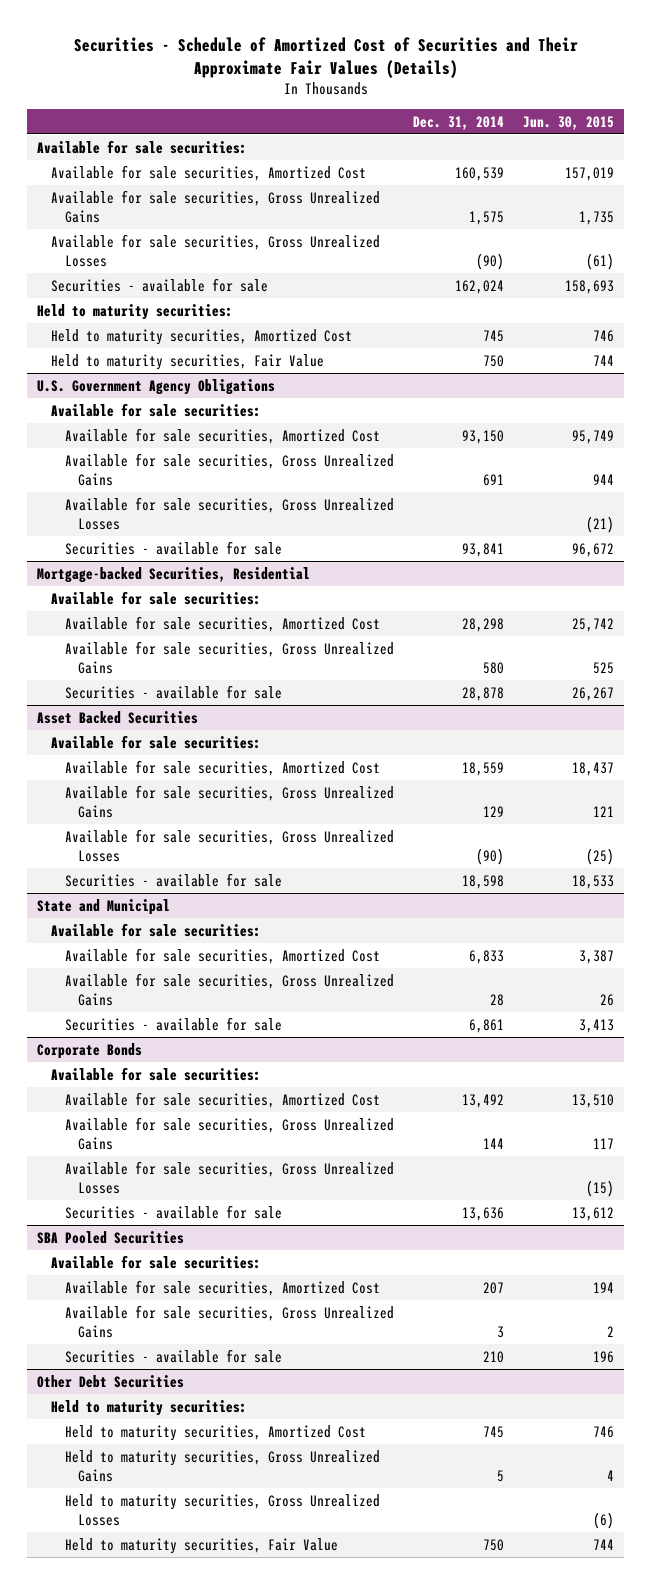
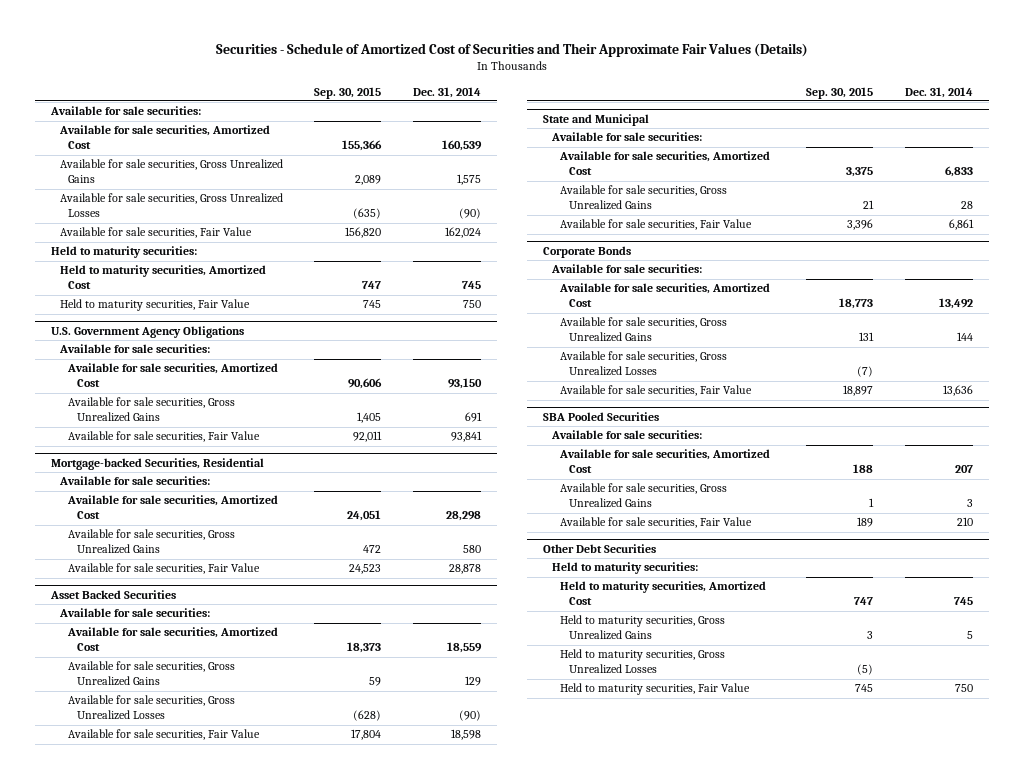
[523,115,615,130] Jun. 30, 2015 -> none
none -> [314,86,382,99] Sep. 30, 2015
[50,277,268,292] Securities - available for sale -> [59,227,252,239] Available for sale securities, Fair Value
[64,496,394,530] Available for sale securities, Gross Unrealized Losses -> none
[64,540,282,555] Securities - available for sale -> [68,431,261,443] Available for sale securities, Fair Value
[64,684,282,699] Securities - available for sale -> [68,563,261,575] Available for sale securities, Fair Value
[64,872,282,887] Securities - available for sale -> [68,729,261,741] Available for sale securities, Fair Value
[64,1016,282,1031] Securities - available for sale -> [560,219,753,231] Available for sale securities, Fair Value
[64,1204,282,1219] Securities - available for sale -> [560,385,753,397] Available for sale securities, Fair Value
[64,1348,282,1363] Securities - available for sale -> [560,517,753,529] Available for sale securities, Fair Value

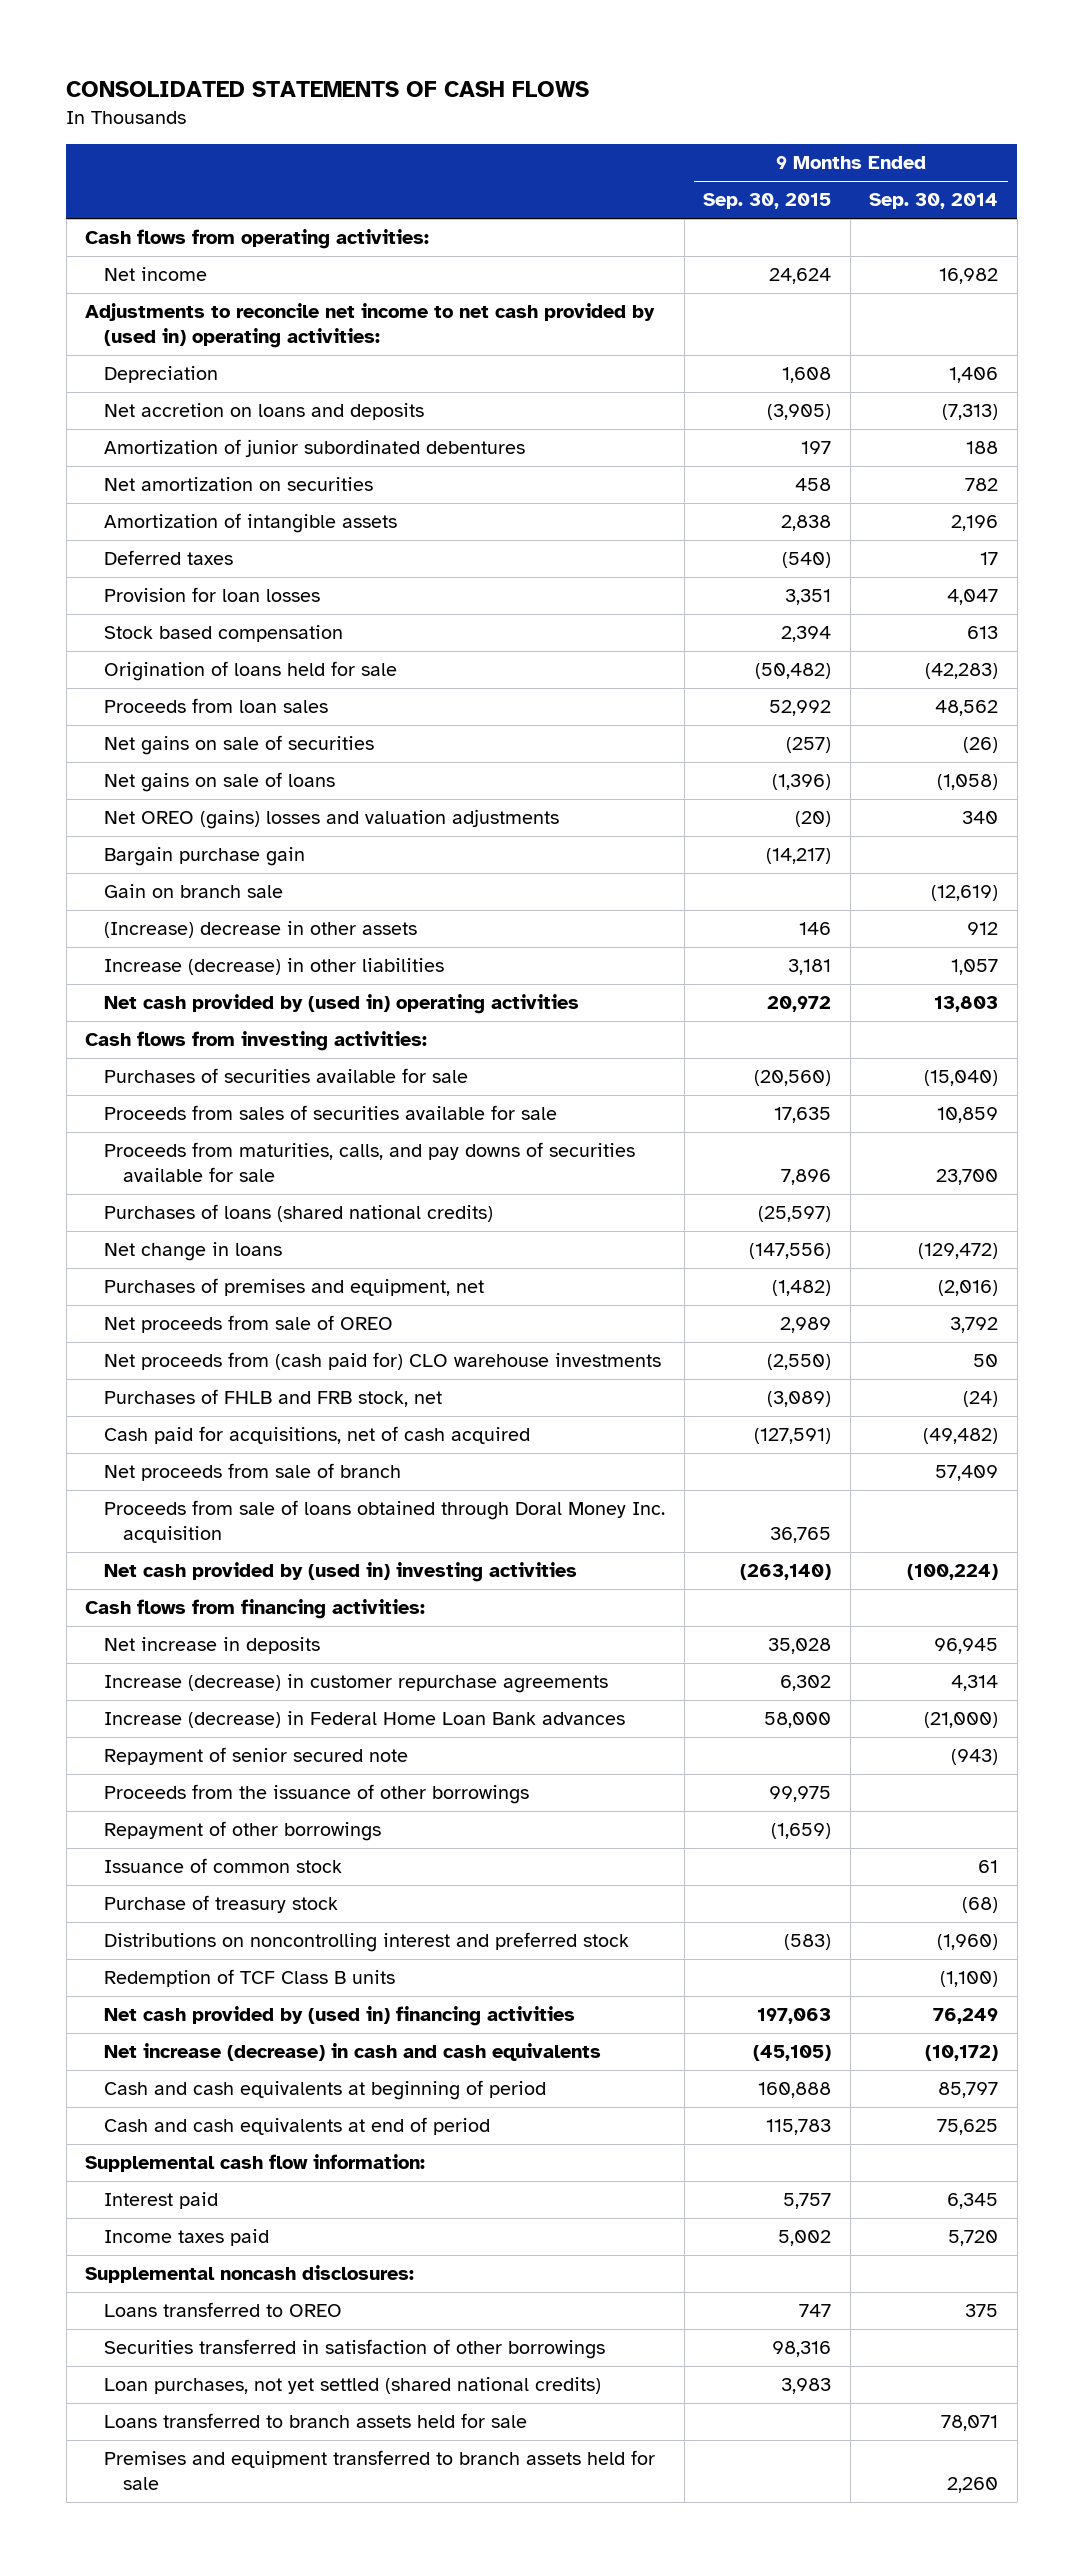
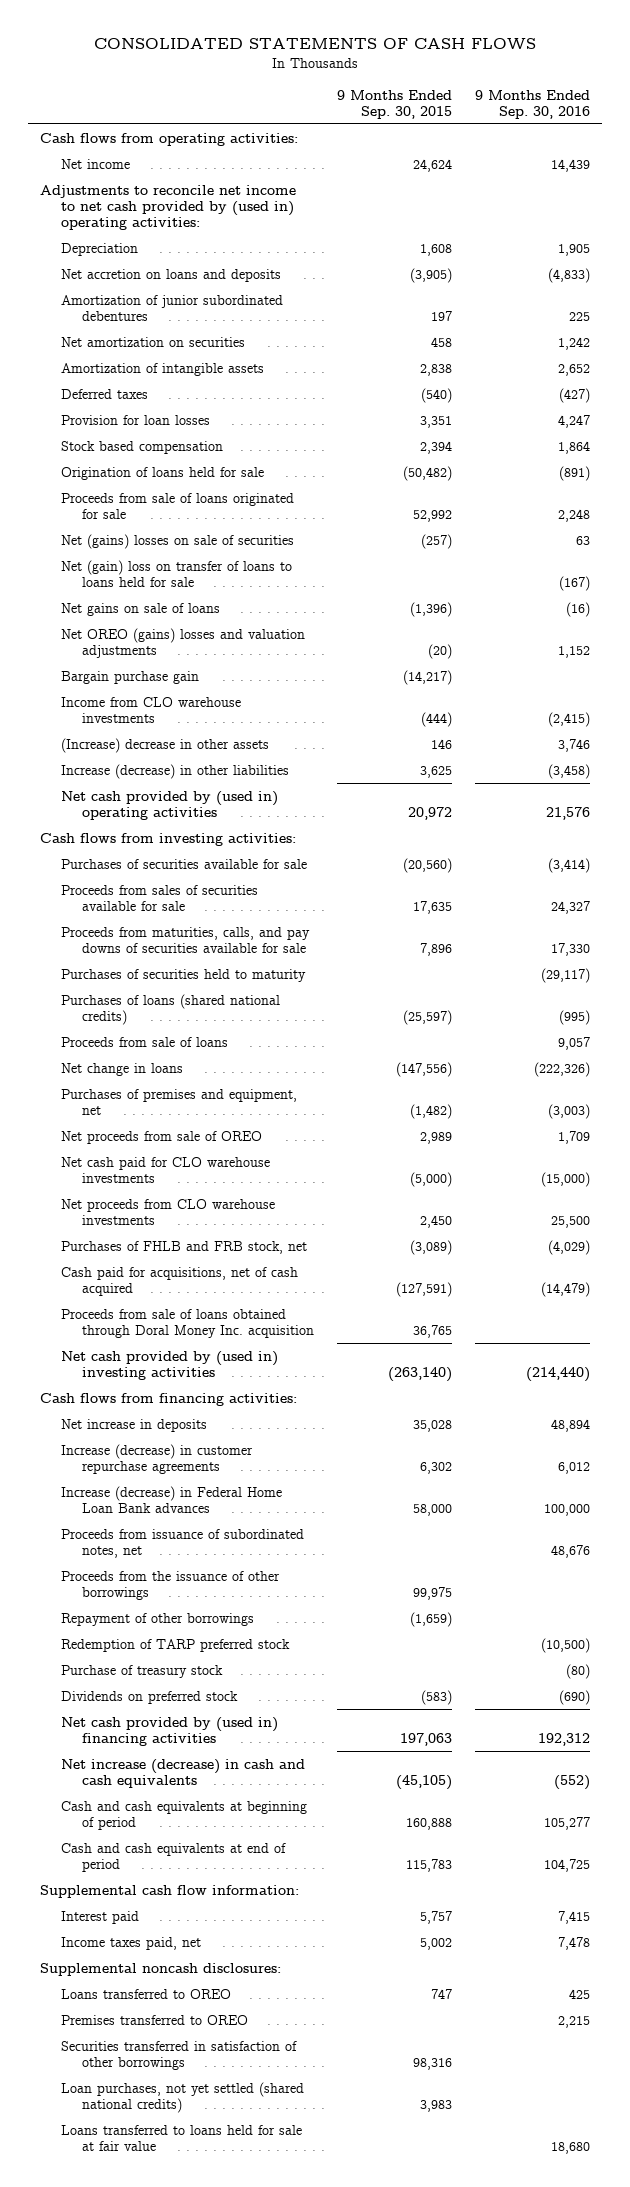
[869,193,999,210] Sep. 30, 2014 -> none
none -> [475,89,591,119] 9 Months Ended Sep. 30, 2016
[104,698,329,714] Proceeds from loan sales -> [60,492,294,519] Proceeds from sale of loans originated for sale
[104,735,375,756] Net gains on sale of securities -> [60,533,294,549] Net (gains) losses on sale of securities
none -> [60,559,292,587] Net (gain) loss on transfer of loans to loans held for sale
[104,884,284,899] Gain on branch sale -> none
none -> [60,696,241,723] Income from CLO warehouse investments
[788,959,832,976] 3,181 -> [419,765,452,778] 3,625
none -> [60,968,306,982] Purchases of securities held to maturity
none -> [60,1036,228,1047] Proceeds from sale of loans
[104,1352,662,1371] Net proceeds from (cash paid for) CLO warehouse investments -> [60,1156,270,1183] Net cash paid for CLO warehouse investments
[767,1354,832,1371] (2,550) -> [409,1171,452,1187] (5,000)
none -> [60,1198,275,1225] Net proceeds from CLO warehouse investments
[104,1463,402,1482] Net proceeds from sale of branch -> none
[104,1747,409,1766] Repayment of senior secured note -> none
none -> [60,1528,304,1558] Proceeds from issuance of subordinated notes, net
[104,1858,343,1874] Issuance of common stock -> none
none -> [60,1638,290,1652] Redemption of TARP preferred stock
[104,1969,396,1988] Redemption of TCF Class B units -> none
[104,1932,630,1953] Distributions on noncontrolling interest and preferred stock -> [60,1690,238,1704] Dividends on preferred stock
[104,2229,270,2247] Income taxes paid -> [60,1936,201,1950] Income taxes paid, net
none -> [60,2014,248,2025] Premises transferred to OREO
[104,2450,656,2490] Premises and equipment transferred to branch assets held for sale -> none
[104,2413,528,2429] Loans transferred to branch assets held for sale -> [60,2124,302,2151] Loans transferred to loans held for sale at fair value

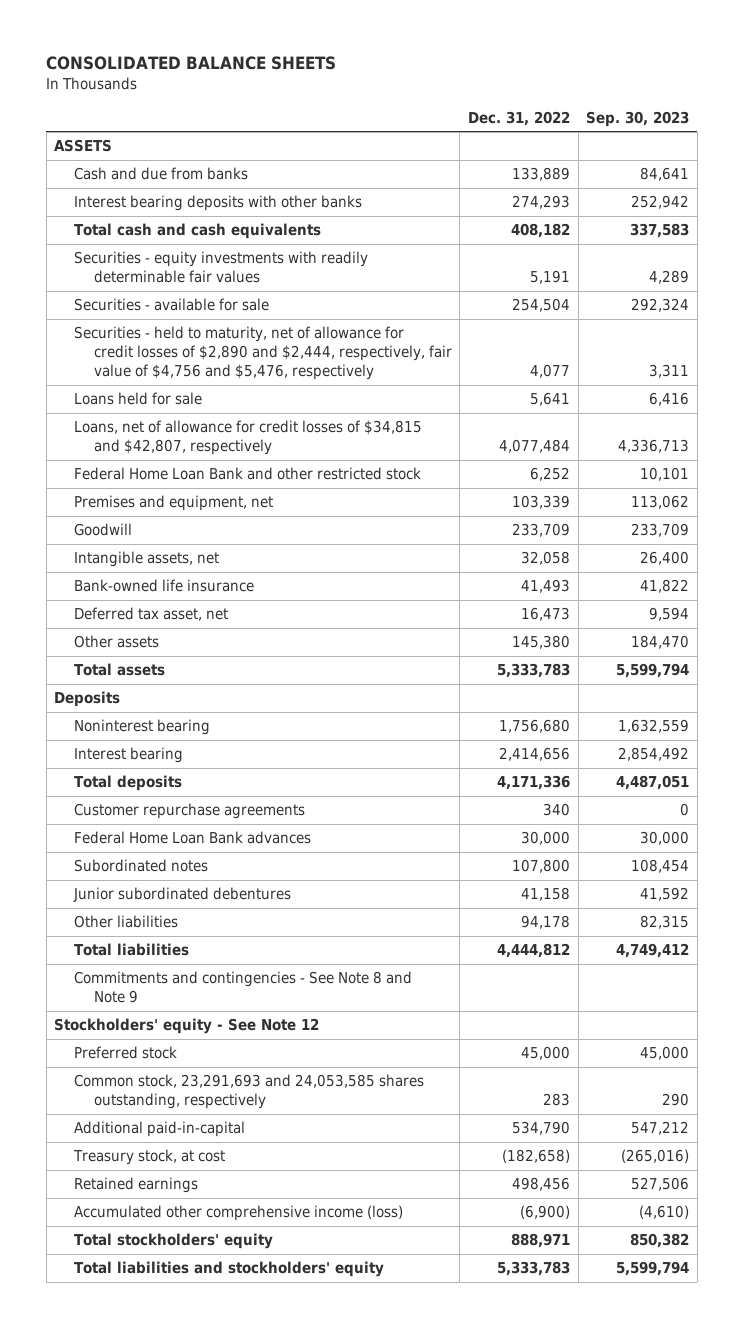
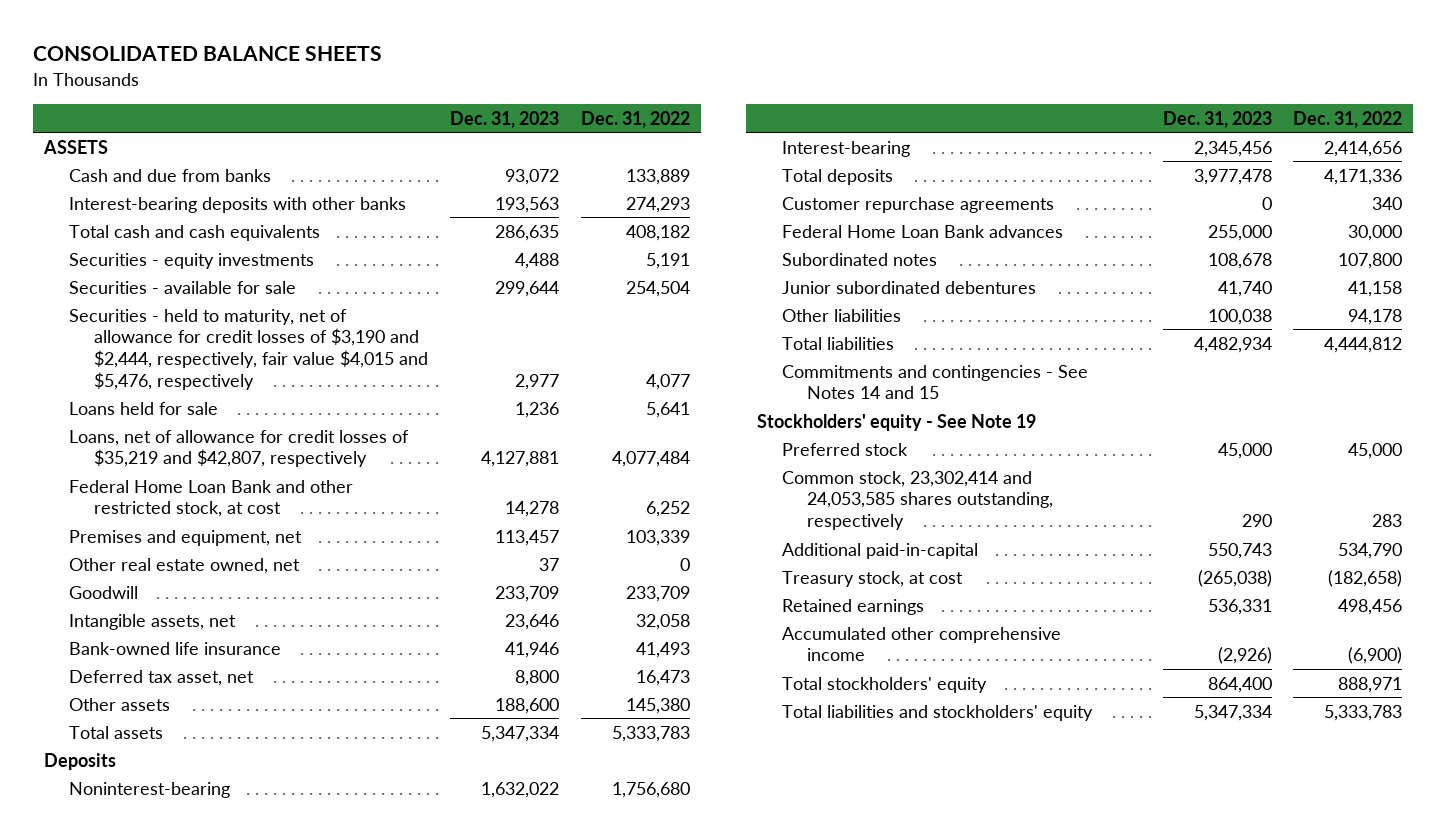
[586,110,690,127] Sep. 30, 2023 -> none
none -> [449,110,559,128] Dec. 31, 2023
[73,195,362,212] Interest bearing deposits with other banks -> [69,196,407,213] Interest-bearing deposits with other banks
[73,251,368,284] Securities - equity investments with readily determinable fair values -> [69,252,315,269] Securities - equity investments
[73,326,452,381] Securities - held to maturity, net of allowance for credit losses of $2,890 and $2,444, respectively, fair value of $4,756 and $5,476, respectively -> [69,308,429,390] Securities - held to maturity, net of allowance for credit losses of $3,190 and $2,444, respectively, fair value $4,015 and $5,476, respectively
[73,420,422,456] Loans, net of allowance for credit losses of $34,815 and $42,807, respectively -> [69,429,410,468] Loans, net of allowance for credit losses of $35,219 and $42,807, respectively
[73,467,421,481] Federal Home Loan Bank and other restricted stock -> [69,479,354,518] Federal Home Loan Bank and other restricted stock, at cost
none -> [69,557,301,574] Other real estate owned, net
[73,719,210,736] Noninterest bearing -> [69,781,231,798] Noninterest-bearing
[73,747,183,764] Interest bearing -> [781,140,910,157] Interest-bearing
[73,971,412,1004] Commitments and contingencies - See Note 8 and Note 9 -> [781,364,1088,400] Commitments and contingencies - See Notes 14 and 15
[54,1018,320,1035] Stockholders' equity - See Note 12 -> [756,413,1036,431] Stockholders' equity - See Note 19
[73,1074,424,1110] Common stock, 23,291,693 and 24,053,585 shares outstanding, respectively -> [781,470,1053,531] Common stock, 23,302,414 and 24,053,585 shares outstanding, respectively
[73,1205,403,1222] Accumulated other comprehensive income (loss) -> [781,626,1061,662] Accumulated other comprehensive income

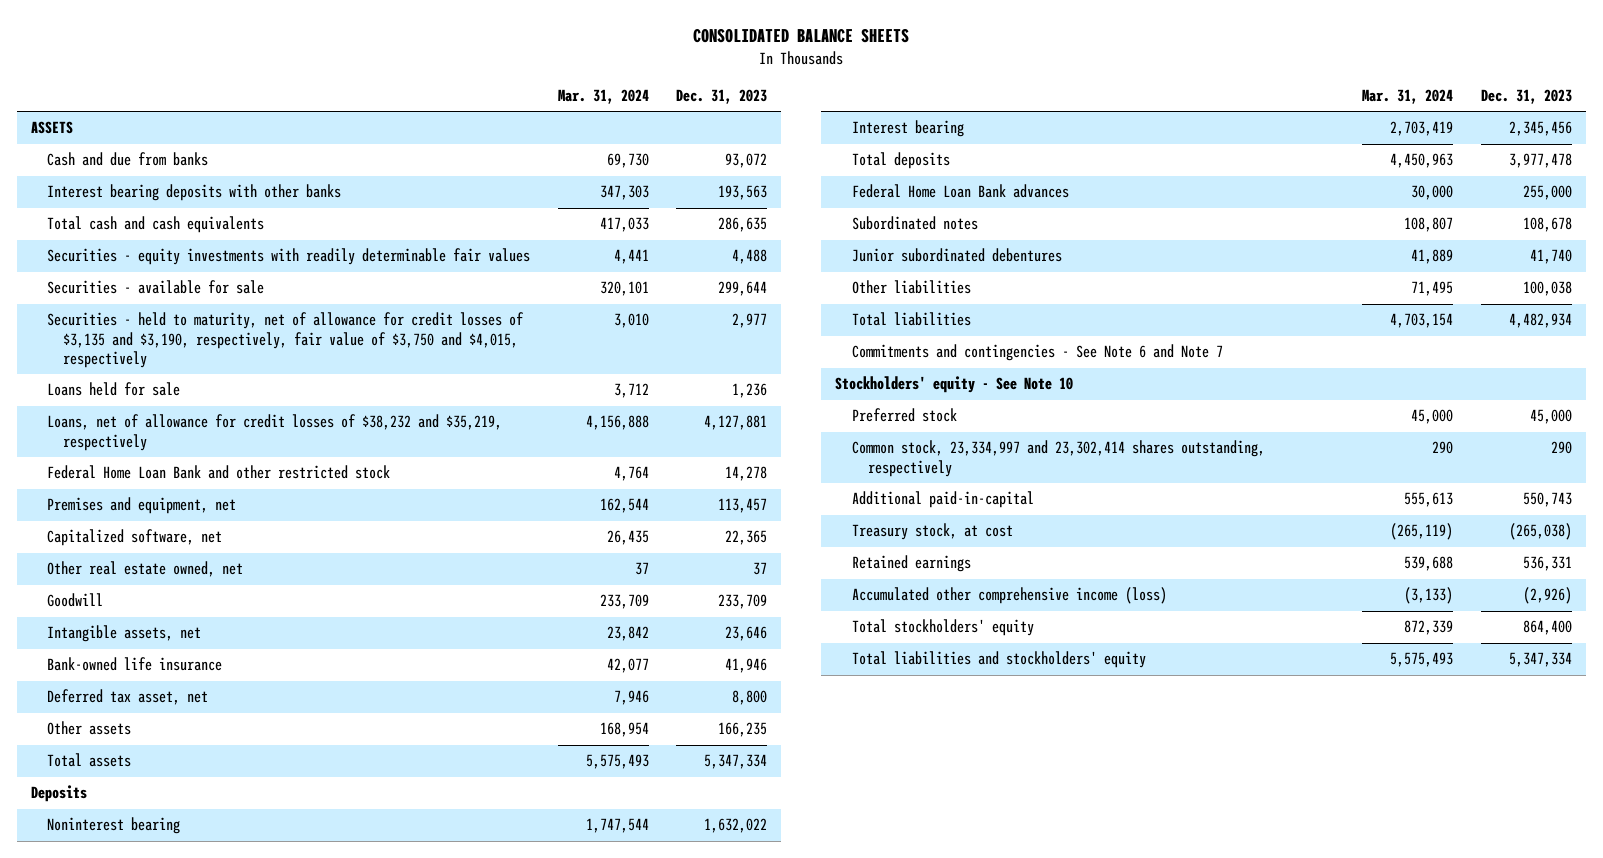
[580,110,690,128] Dec. 31, 2022 -> none
none -> [557,89,649,105] Mar. 31, 2024
[69,196,407,213] Interest-bearing deposits with other banks -> [46,184,341,202] Interest bearing deposits with other banks
[69,252,315,269] Securities - equity investments -> [46,248,530,266] Securities - equity investments with readily determinable fair values
[69,308,429,390] Securities - held to maturity, net of allowance for credit losses of $3,190 and $2,444, respectively, fair value $4,015 and $5,476, respectively -> [46,312,524,368] Securities - held to maturity, net of allowance for credit losses of $3,135 and $3,190, respectively, fair value of $3,750 and $4,015, respectively
[69,429,410,468] Loans, net of allowance for credit losses of $35,219 and $42,807, respectively -> [46,414,502,451] Loans, net of allowance for credit losses of $38,232 and $35,219, respectively
[69,479,354,518] Federal Home Loan Bank and other restricted stock, at cost -> [46,465,390,480] Federal Home Loan Bank and other restricted stock
none -> [46,529,222,547] Capitalized software, net
[494,697,559,714] 188,600 -> [718,722,768,738] 166,235
[69,781,231,798] Noninterest-bearing -> [46,817,180,835] Noninterest bearing
[781,140,910,157] Interest-bearing -> [851,120,964,138] Interest bearing
[781,196,1054,213] Customer repurchase agreements -> none
[781,364,1088,400] Commitments and contingencies - See Notes 14 and 15 -> [851,344,1223,362] Commitments and contingencies - See Note 6 and Note 7
[756,413,1036,431] Stockholders' equity - See Note 19 -> [835,376,1074,394] Stockholders' equity - See Note 10
[781,470,1053,531] Common stock, 23,302,414 and 24,053,585 shares outstanding, respectively -> [851,440,1265,477] Common stock, 23,334,997 and 23,302,414 shares outstanding, respectively
[781,626,1061,662] Accumulated other comprehensive income -> [851,587,1167,605] Accumulated other comprehensive income (loss)

